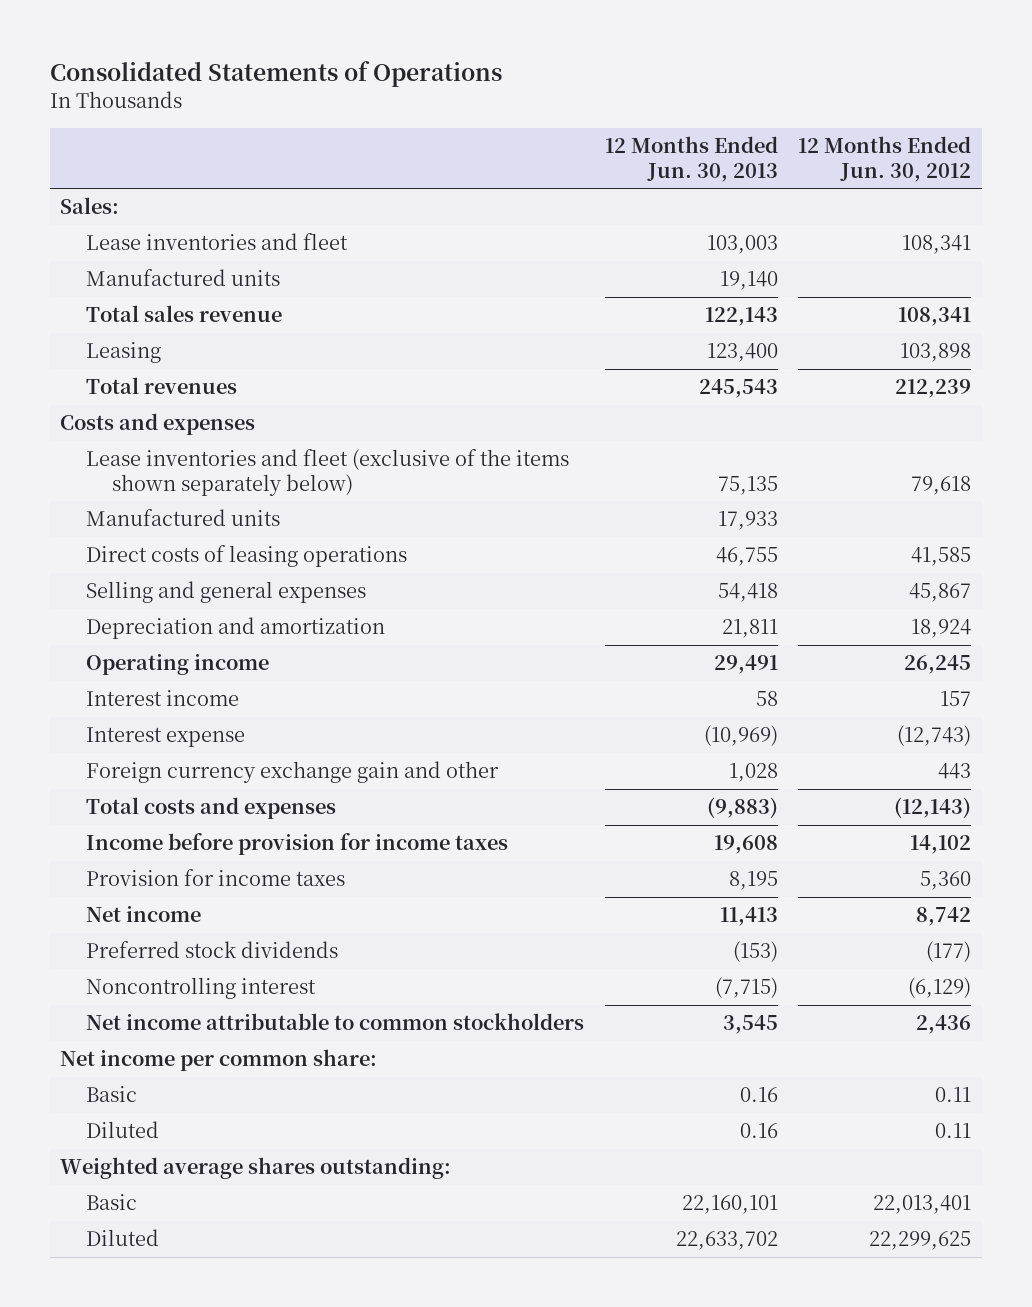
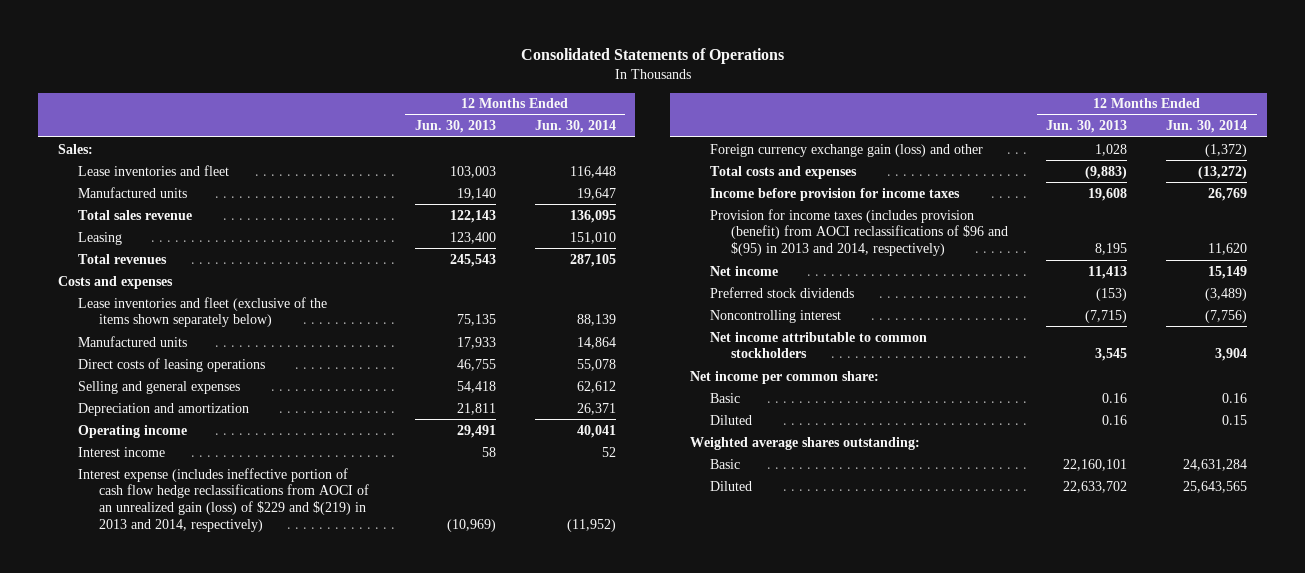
[798,136,972,182] 12 Months Ended Jun. 30, 2012 -> none
none -> [534,120,616,134] Jun. 30, 2014
[86,727,246,748] Interest expense -> [78,467,369,532] Interest expense (includes ineffective portion of cash flow hedge reclassifications from AOCI of an unrealized gain (loss) of $229 and $(219) in 2013 and 2014, respectively)
[86,761,500,784] Foreign currency exchange gain and other -> [710,143,984,157] Foreign currency exchange gain (loss) and other
[86,869,346,887] Provision for income taxes -> [710,208,1008,257] Provision for income taxes (includes provision (benefit) from AOCI reclassifications of $96 and $(95) in 2013 and 2014, respectively)

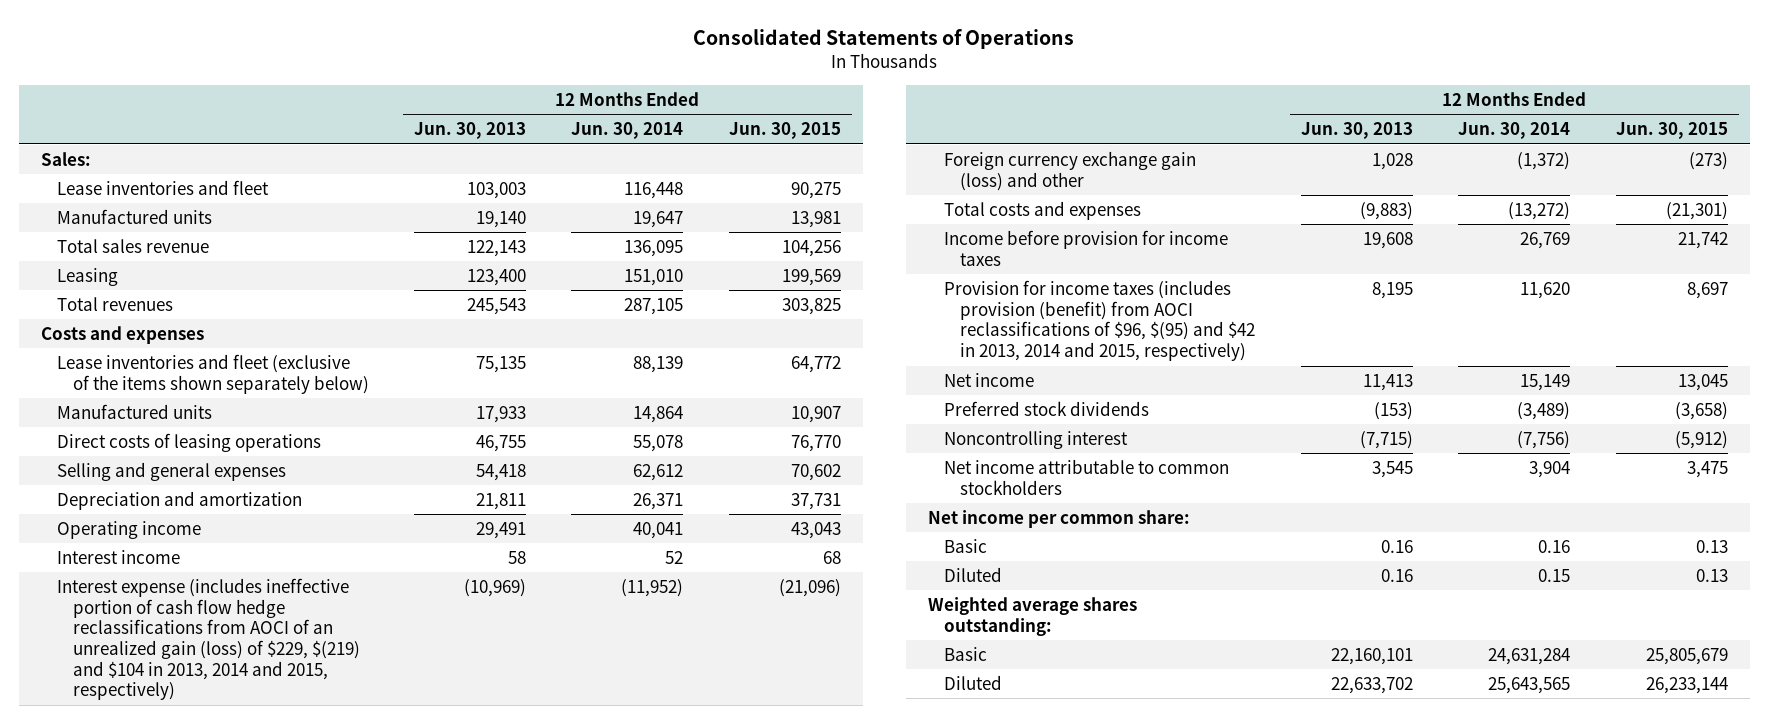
none -> [728,122,841,140] Jun. 30, 2015
[78,467,369,532] Interest expense (includes ineffective portion of cash flow hedge reclassifications from AOCI of an unrealized gain (loss) of $229 and $(219) in 2013 and 2014, respectively) -> [56,577,360,701] Interest expense (includes ineffective portion of cash flow hedge reclassifications from AOCI of an unrealized gain (loss) of $229, $(219) and $104 in 2013, 2014 and 2015, respectively)
[710,208,1008,257] Provision for income taxes (includes provision (benefit) from AOCI reclassifications of $96 and $(95) in 2013 and 2014, respectively) -> [943,279,1255,362] Provision for income taxes (includes provision (benefit) from AOCI reclassifications of $96, $(95) and $42 in 2013, 2014 and 2015, respectively)

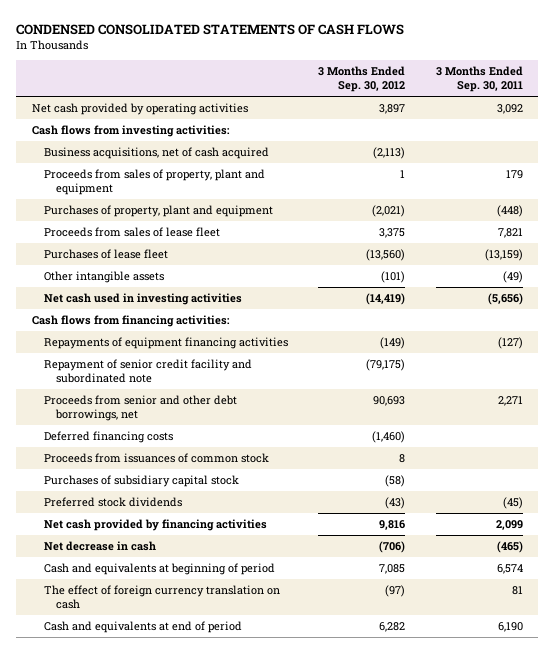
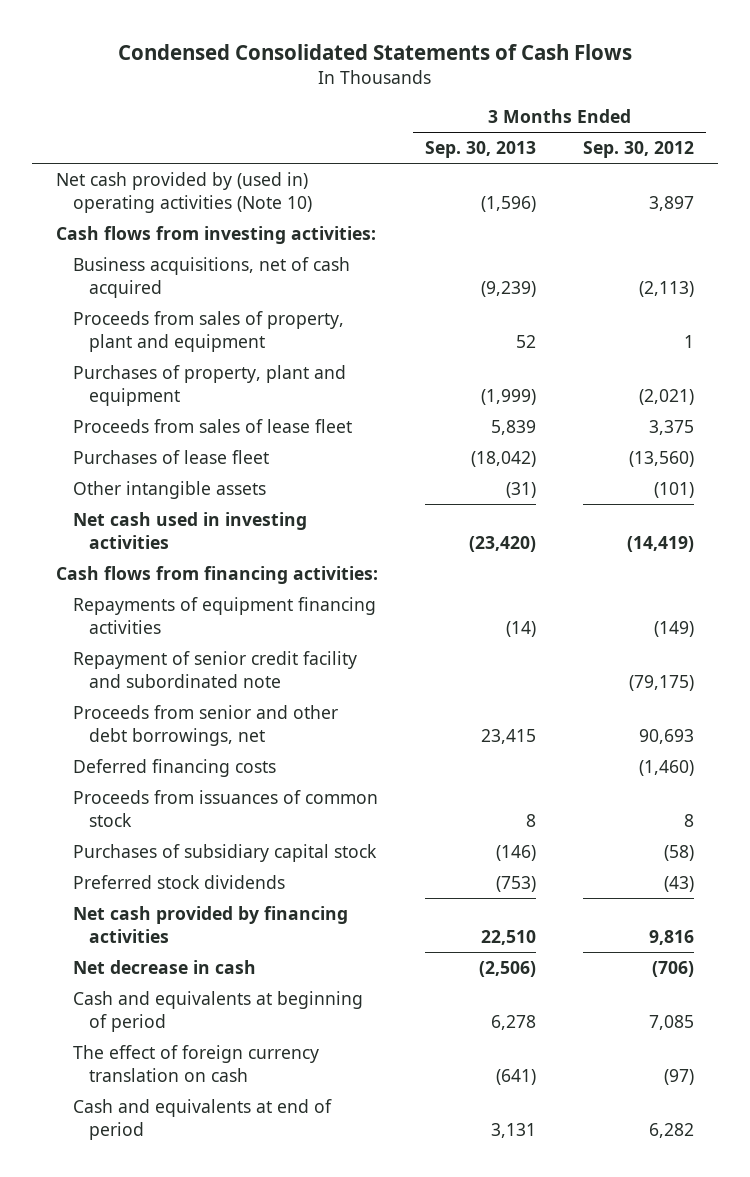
[16,23,405,35] CONDENSED CONSOLIDATED STATEMENTS OF CASH FLOWS -> [118,43,633,60] Condensed Consolidated Statements of Cash Flows
[436,66,524,93] 3 Months Ended Sep. 30, 2011 -> none
none -> [425,141,537,159] Sep. 30, 2013
[31,102,248,115] Net cash provided by operating activities -> [55,171,312,213] Net cash provided by (used in) operating activities (Note 10)

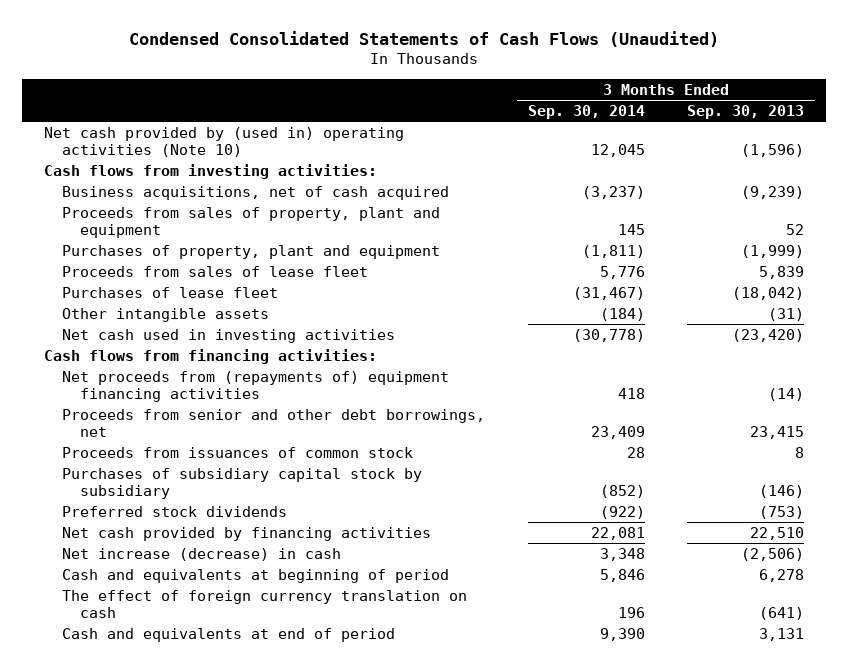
[118,43,633,60] Condensed Consolidated Statements of Cash Flows -> [128,30,719,47] Condensed Consolidated Statements of Cash Flows (Unaudited)
[583,141,695,159] Sep. 30, 2012 -> none
none -> [527,104,645,119] Sep. 30, 2014
[72,650,357,688] Repayment of senior credit facility and subordinated note -> none
[72,596,376,634] Repayments of equipment financing activities -> [62,370,450,402] Net proceeds from (repayments of) equipment financing activities
[72,758,276,777] Deferred financing costs -> none
[72,843,377,862] Purchases of subsidiary capital stock -> [62,467,423,499] Purchases of subsidiary capital stock by subsidiary
[72,959,256,974] Net decrease in cash -> [62,547,342,561] Net increase (decrease) in cash

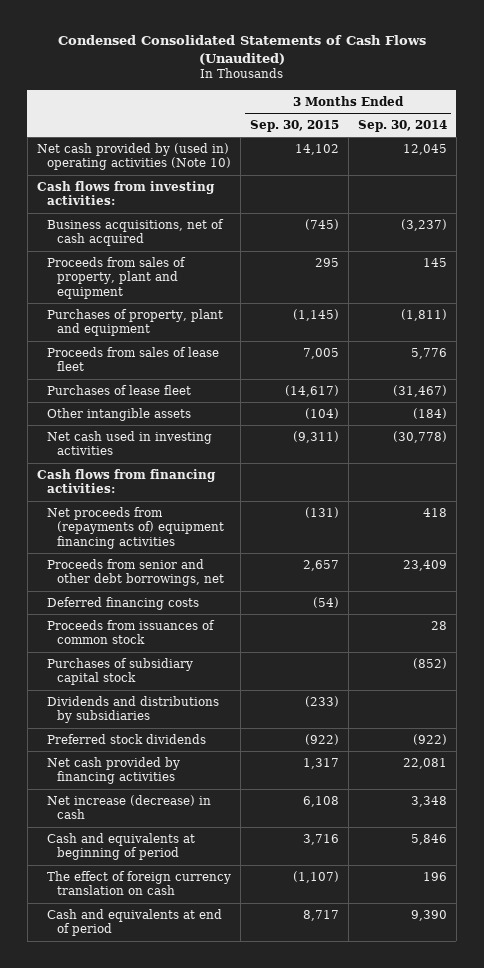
[687,104,805,119] Sep. 30, 2013 -> none
none -> [249,119,339,132] Sep. 30, 2015
none -> [47,596,200,610] Deferred financing costs
[62,467,423,499] Purchases of subsidiary capital stock by subsidiary -> [47,657,194,686] Purchases of subsidiary capital stock
none -> [47,695,220,724] Dividends and distributions by subsidiaries

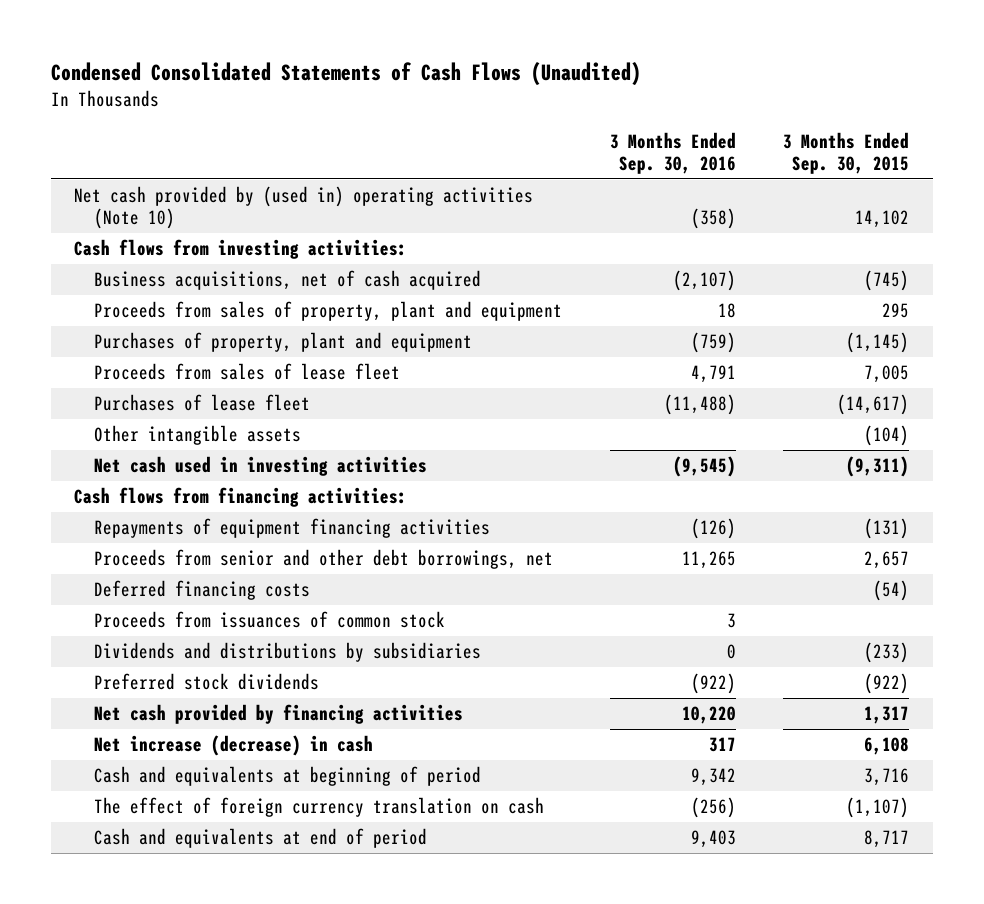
[357,119,447,132] Sep. 30, 2014 -> none
none -> [609,131,736,175] 3 Months Ended Sep. 30, 2016
[47,506,225,549] Net proceeds from (repayments of) equipment financing activities -> [93,518,490,539] Repayments of equipment financing activities
[47,657,194,686] Purchases of subsidiary capital stock -> none

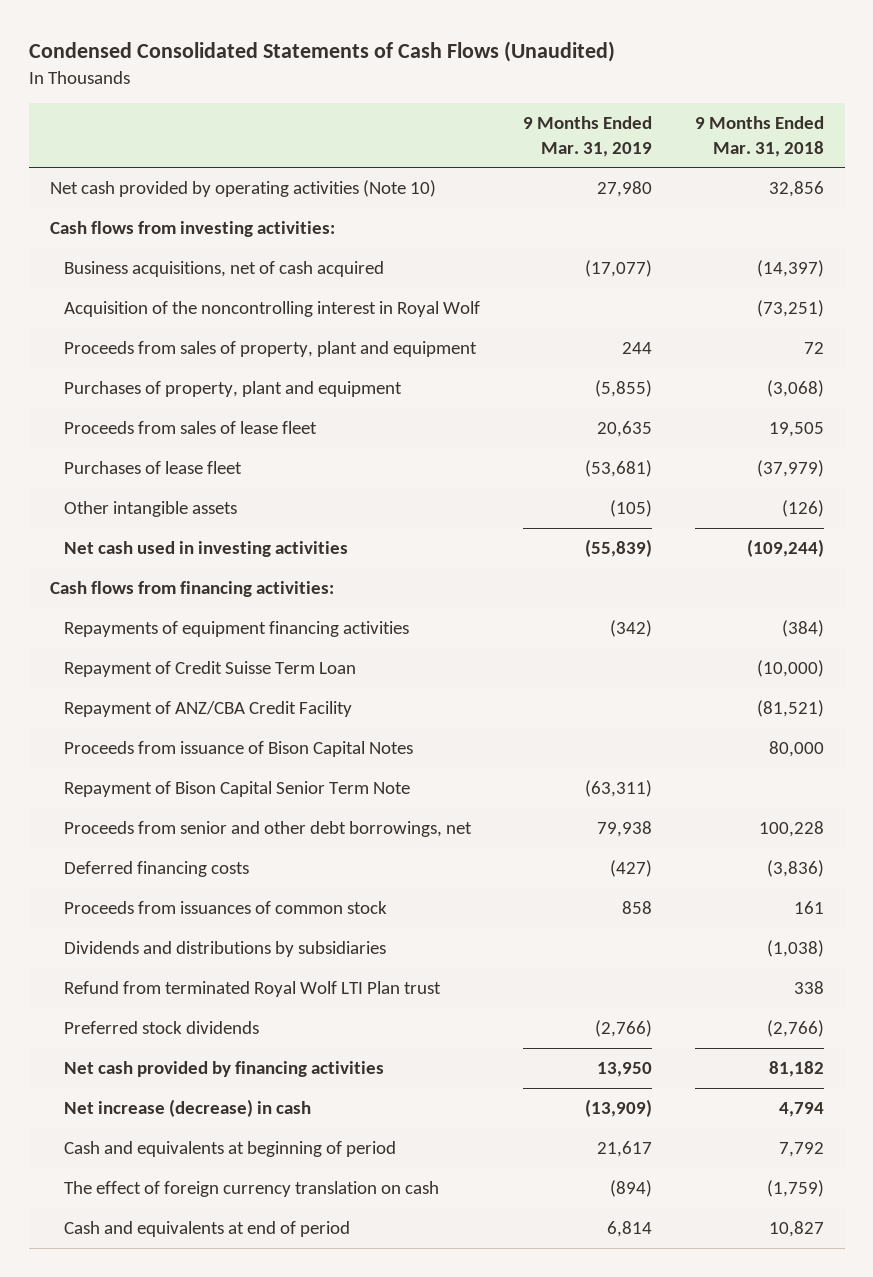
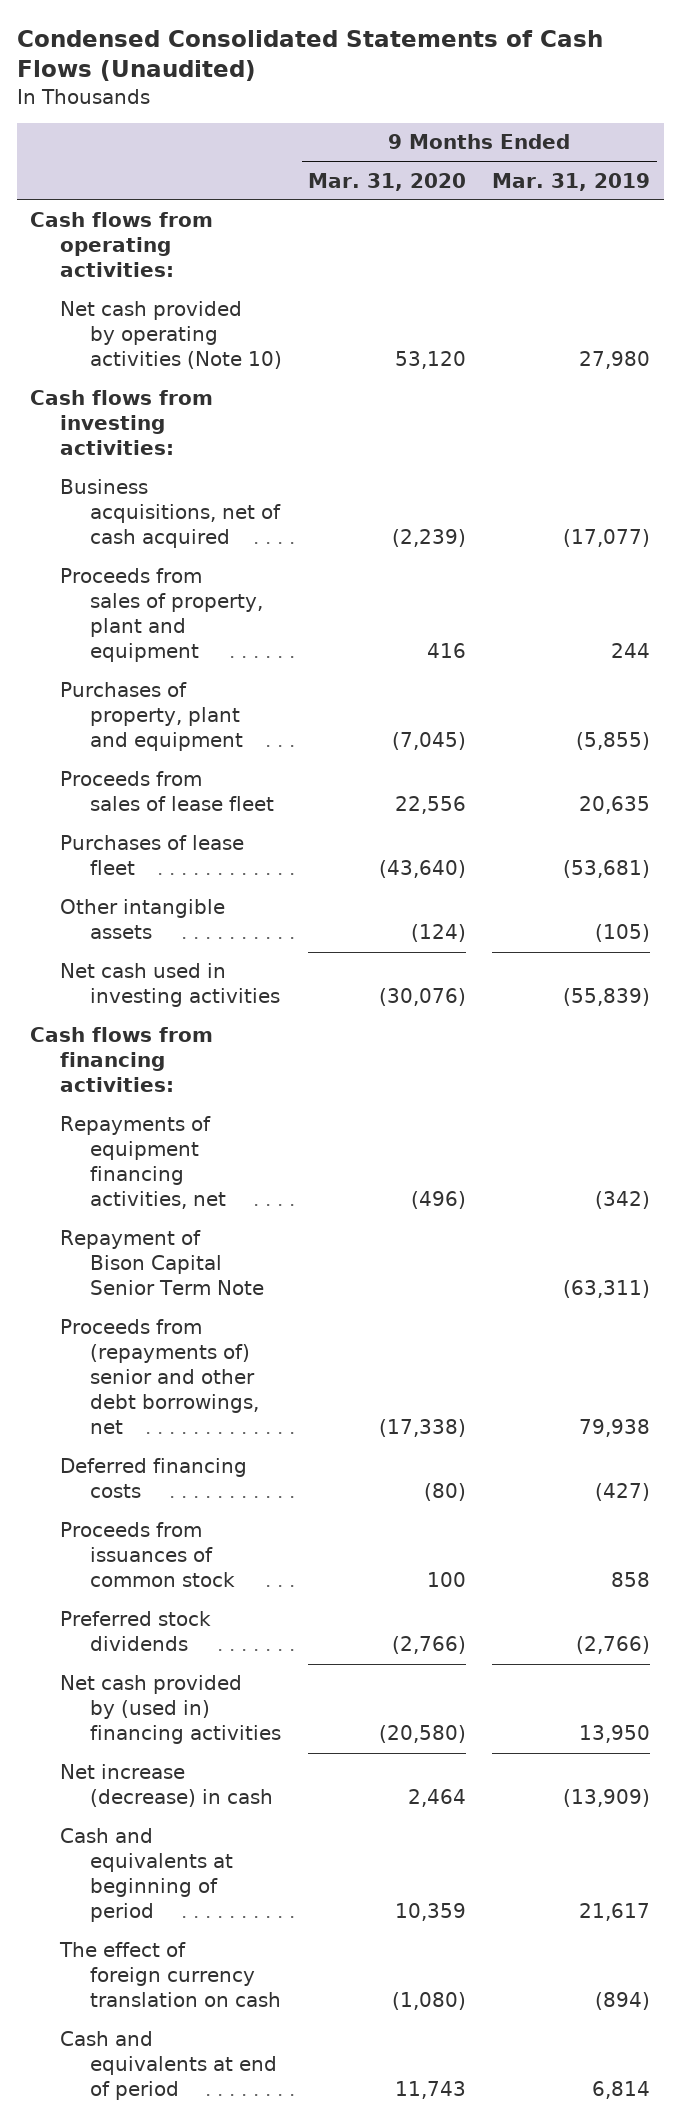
[694,116,824,157] 9 Months Ended Mar. 31, 2018 -> none
none -> [308,172,467,191] Mar. 31, 2020
none -> [30,212,214,278] Cash flows from operating activities:
[64,300,481,317] Acquisition of the noncontrolling interest in Royal Wolf -> none
[64,660,357,677] Repayment of Credit Suisse Term Loan -> none
[64,700,353,717] Repayment of ANZ/CBA Credit Facility -> none
[64,740,414,757] Proceeds from issuance of Bison Capital Notes -> none
[64,620,410,637] Repayments of equipment financing activities -> [60,1116,227,1210] Repayments of equipment financing activities, net
[64,820,473,837] Proceeds from senior and other debt borrowings, net -> [60,1319,260,1435] Proceeds from (repayments of) senior and other debt borrowings, net
[64,940,387,957] Dividends and distributions by subsidiaries -> none
[64,980,442,997] Refund from terminated Royal Wolf LTI Plan trust -> none
[64,1060,385,1077] Net cash provided by financing activities -> [60,1675,282,1745] Net cash provided by (used in) financing activities

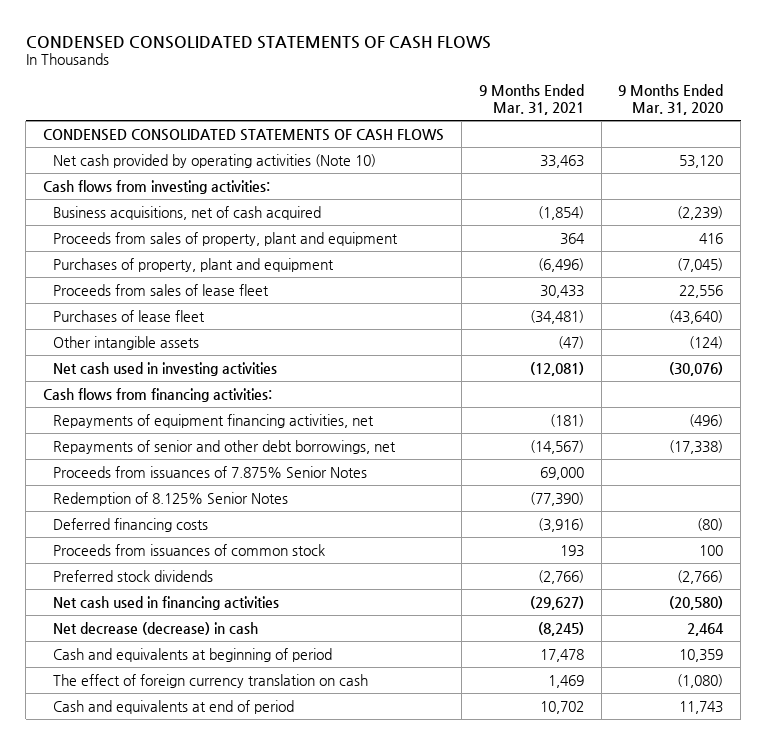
[17,30,604,82] Condensed Consolidated Statements of Cash Flows (Unaudited) -> [25,35,491,49] CONDENSED CONSOLIDATED STATEMENTS OF CASH FLOWS
[492,172,651,191] Mar. 31, 2019 -> none
none -> [478,84,584,116] 9 Months Ended Mar. 31, 2021
[30,212,214,278] Cash flows from operating activities: -> none
none -> [43,128,445,141] CONDENSED CONSOLIDATED STATEMENTS OF CASH FLOWS
[60,1230,265,1296] Repayment of Bison Capital Senior Term Note -> none
[60,1319,260,1435] Proceeds from (repayments of) senior and other debt borrowings, net -> [52,439,396,454] Repayments of senior and other debt borrowings, net
none -> [52,465,367,478] Proceeds from issuances of 7.875% Senior Notes
none -> [52,491,288,506] Redemption of 8.125% Senior Notes
[60,1675,282,1745] Net cash provided by (used in) financing activities -> [52,595,279,610] Net cash used in financing activities
[60,1764,274,1808] Net increase (decrease) in cash -> [52,621,258,635] Net decrease (decrease) in cash

